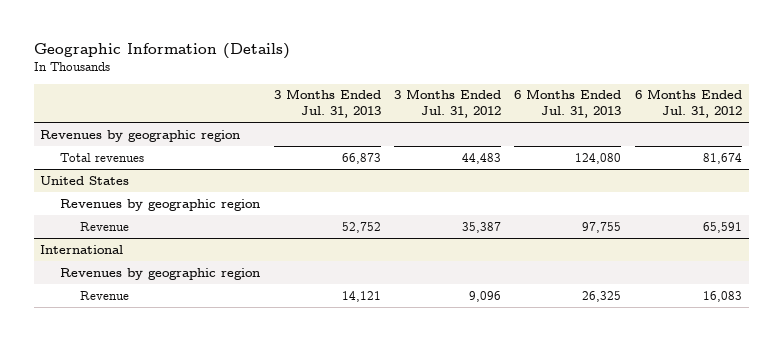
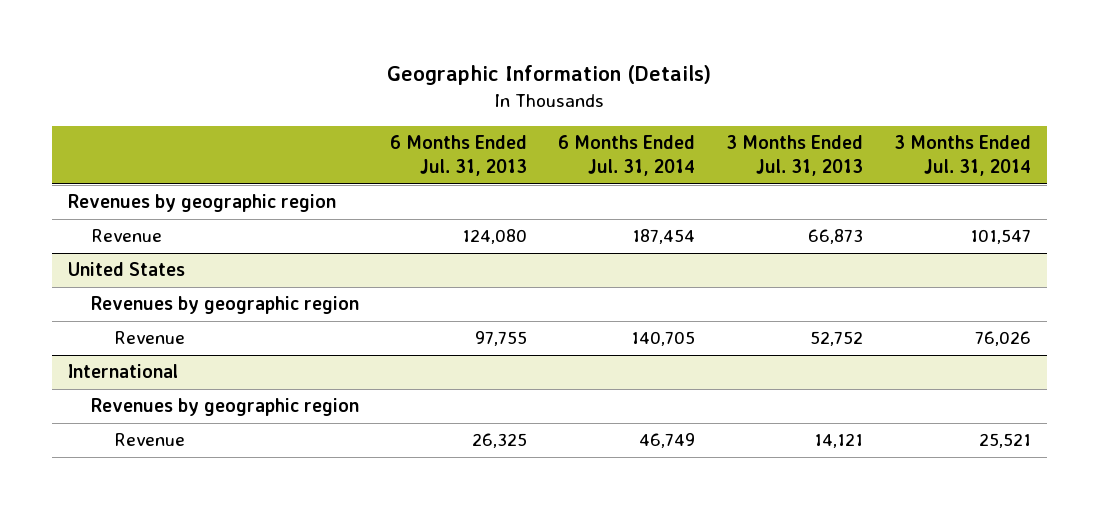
[393,89,501,119] 3 Months Ended Jul. 31, 2012 -> none
[634,89,742,119] 6 Months Ended Jul. 31, 2012 -> none
none -> [558,134,696,176] 6 Months Ended Jul. 31, 2014
none -> [894,134,1032,176] 3 Months Ended Jul. 31, 2014
[60,152,145,162] Total revenues -> [91,229,163,243] Revenue

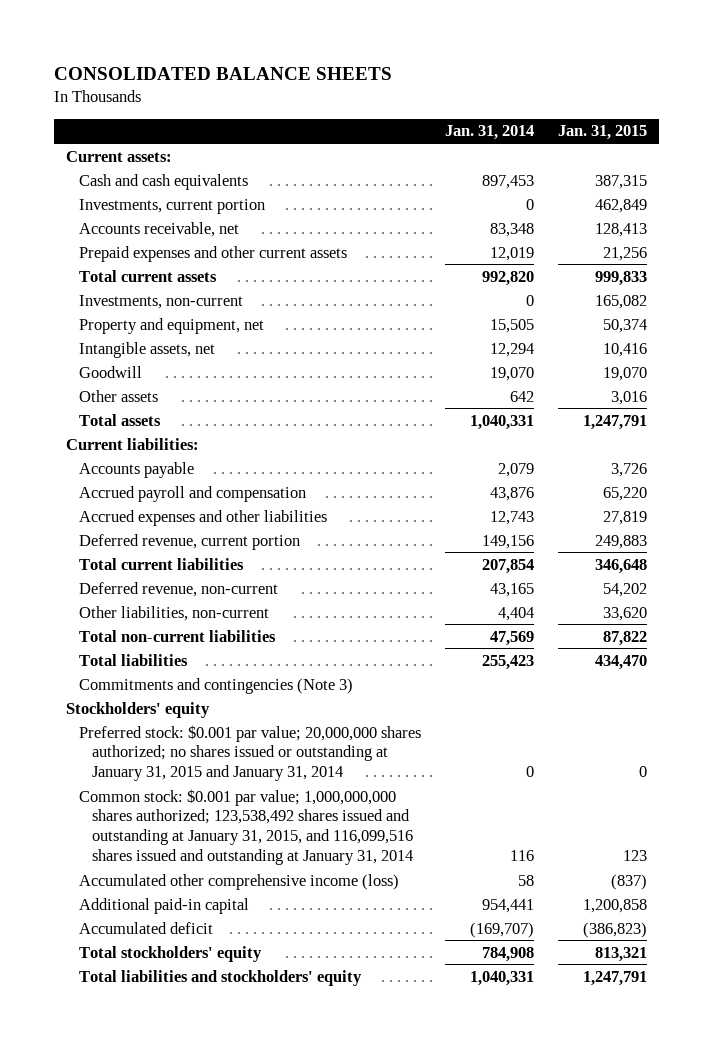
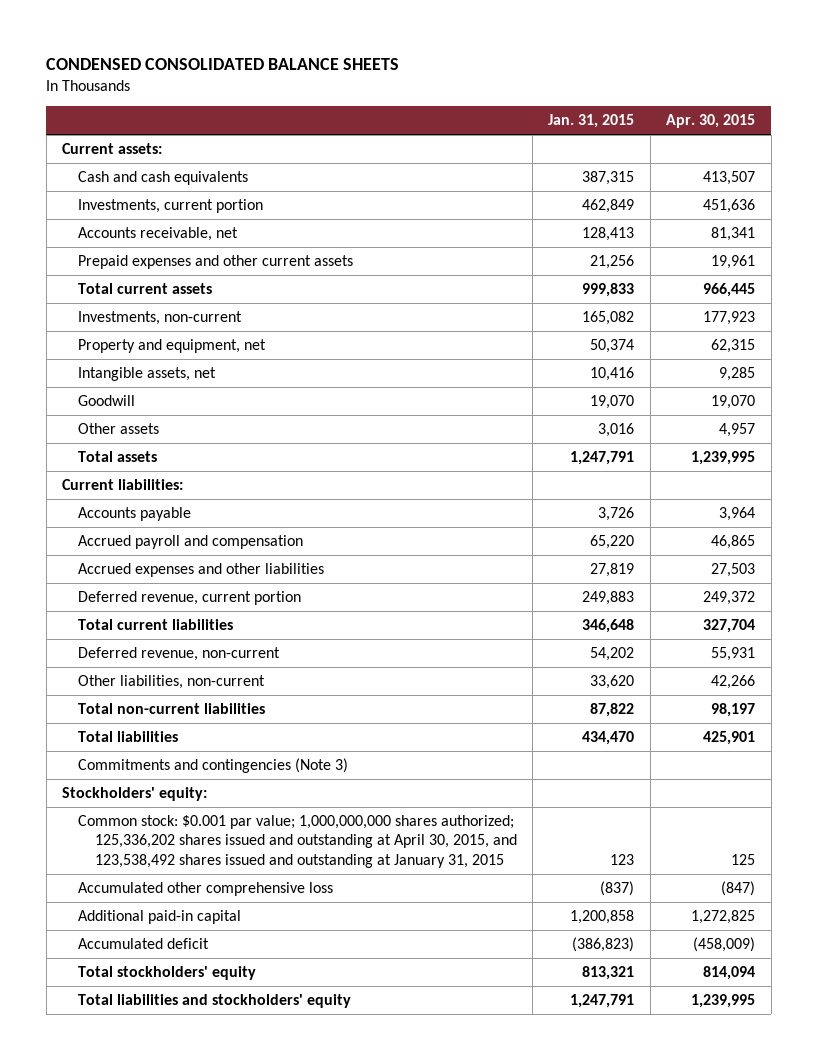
[54,66,393,80] CONSOLIDATED BALANCE SHEETS -> [46,58,400,71] CONDENSED CONSOLIDATED BALANCE SHEETS
[445,125,535,141] Jan. 31, 2014 -> none
none -> [666,114,756,129] Apr. 30, 2015
[79,724,422,782] Preferred stock: $0.001 par value; 20,000,000 shares authorized; no shares issued or outstanding at January 31, 2015 and January 31, 2014 -> none
[66,701,211,718] Stockholders' equity -> [62,786,208,801] Stockholders' equity:
[79,788,414,865] Common stock: $0.001 par value; 1,000,000,000 shares authorized; 123,538,492 shares issued and outstanding at January 31, 2015, and 116,099,516 shares issued and outstanding at January 31, 2014 -> [78,814,517,868] Common stock: $0.001 par value; 1,000,000,000 shares authorized; 125,336,202 shares issued and outstanding at April 30, 2015, and 123,538,492 shares issued and outstanding at January 31, 2015
[79,873,400,890] Accumulated other comprehensive income (loss) -> [78,881,334,896] Accumulated other comprehensive loss

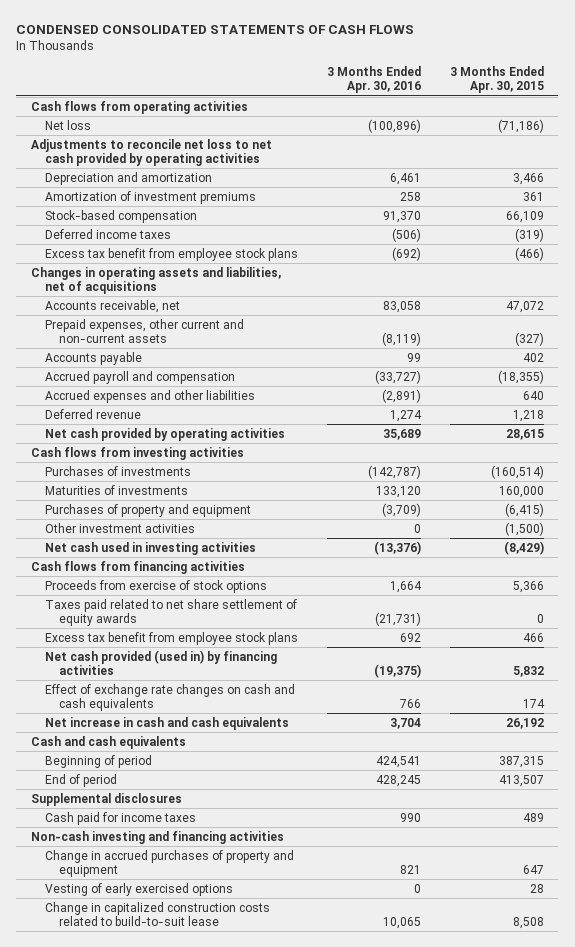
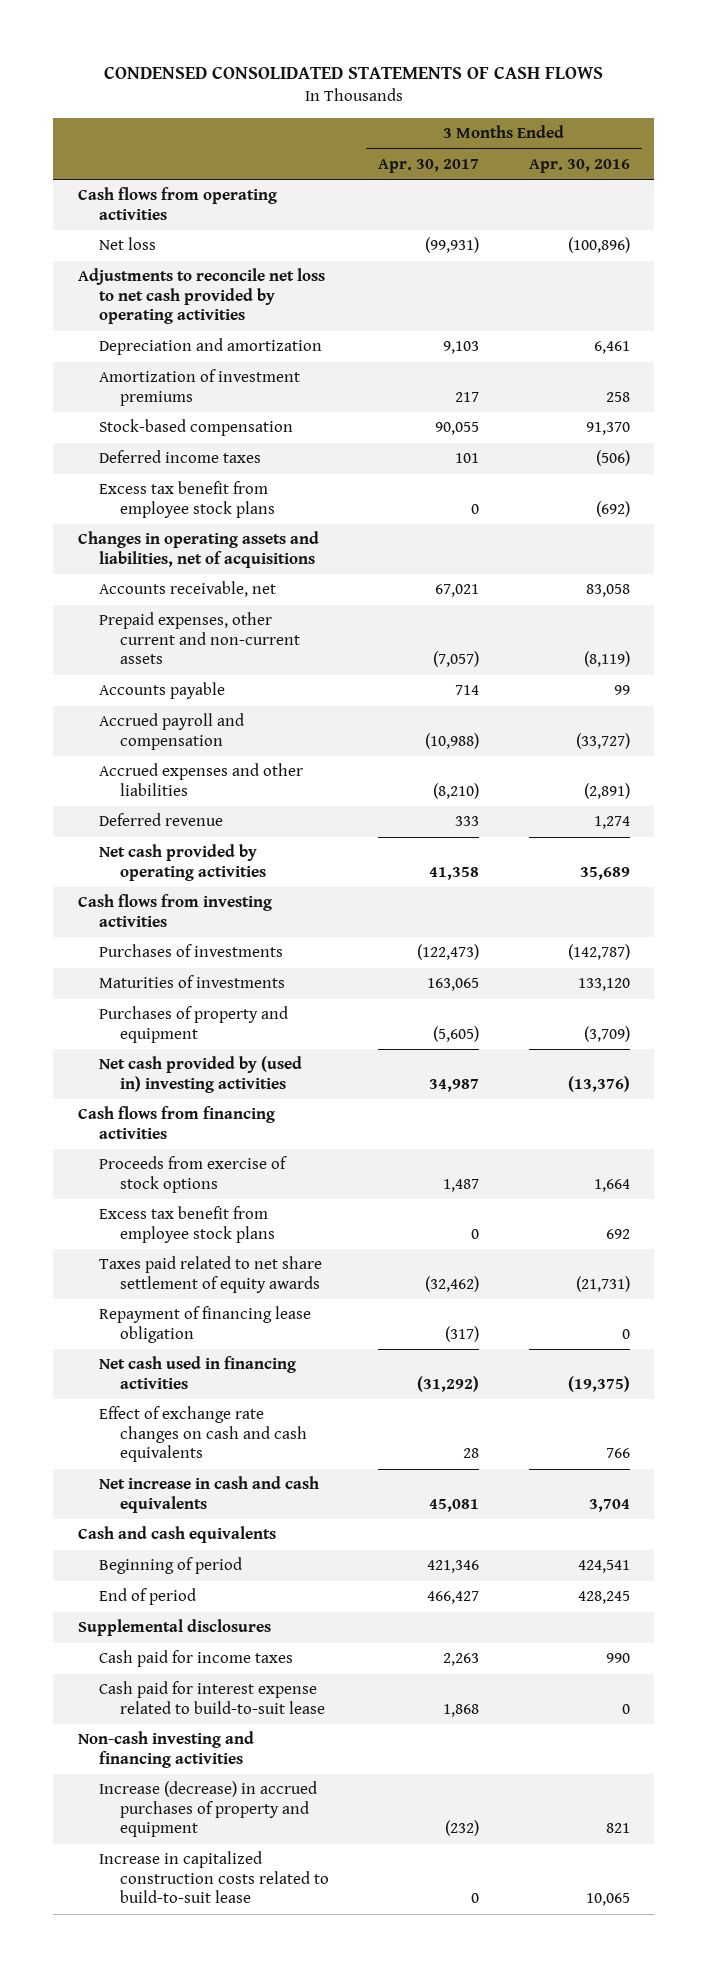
[449,65,544,94] 3 Months Ended Apr. 30, 2015 -> none
none -> [378,158,480,173] Apr. 30, 2017
[44,522,195,533] Other investment activities -> none
[44,541,256,555] Net cash used in investing activities -> [99,1056,303,1093] Net cash provided by (used in) investing activities
[44,598,297,627] Taxes paid related to net share settlement of equity awards -> [99,1256,323,1293] Taxes paid related to net share settlement of equity awards
none -> [99,1306,312,1343] Repayment of financing lease obligation
[44,649,277,676] Net cash provided (used in) by financing activities -> [99,1356,297,1389] Net cash used in financing activities
none -> [99,1681,326,1714] Cash paid for interest expense related to build-to-suit lease
[44,882,233,896] Vesting of early exercised options -> none
[44,849,294,878] Change in accrued purchases of property and equipment -> [99,1781,318,1838] Increase (decrease) in accrued purchases of property and equipment
[44,901,270,927] Change in capitalized construction costs related to build-to-suit lease -> [99,1851,330,1904] Increase in capitalized construction costs related to build-to-suit lease

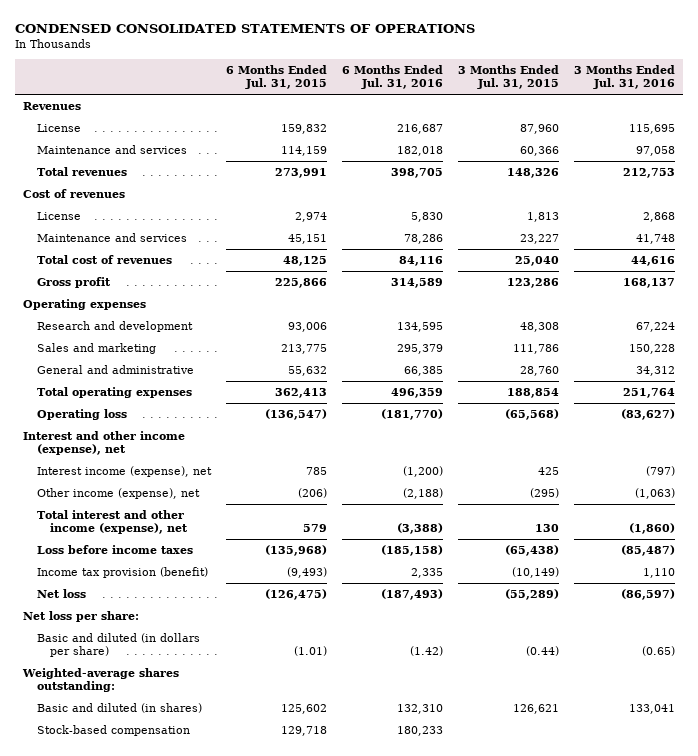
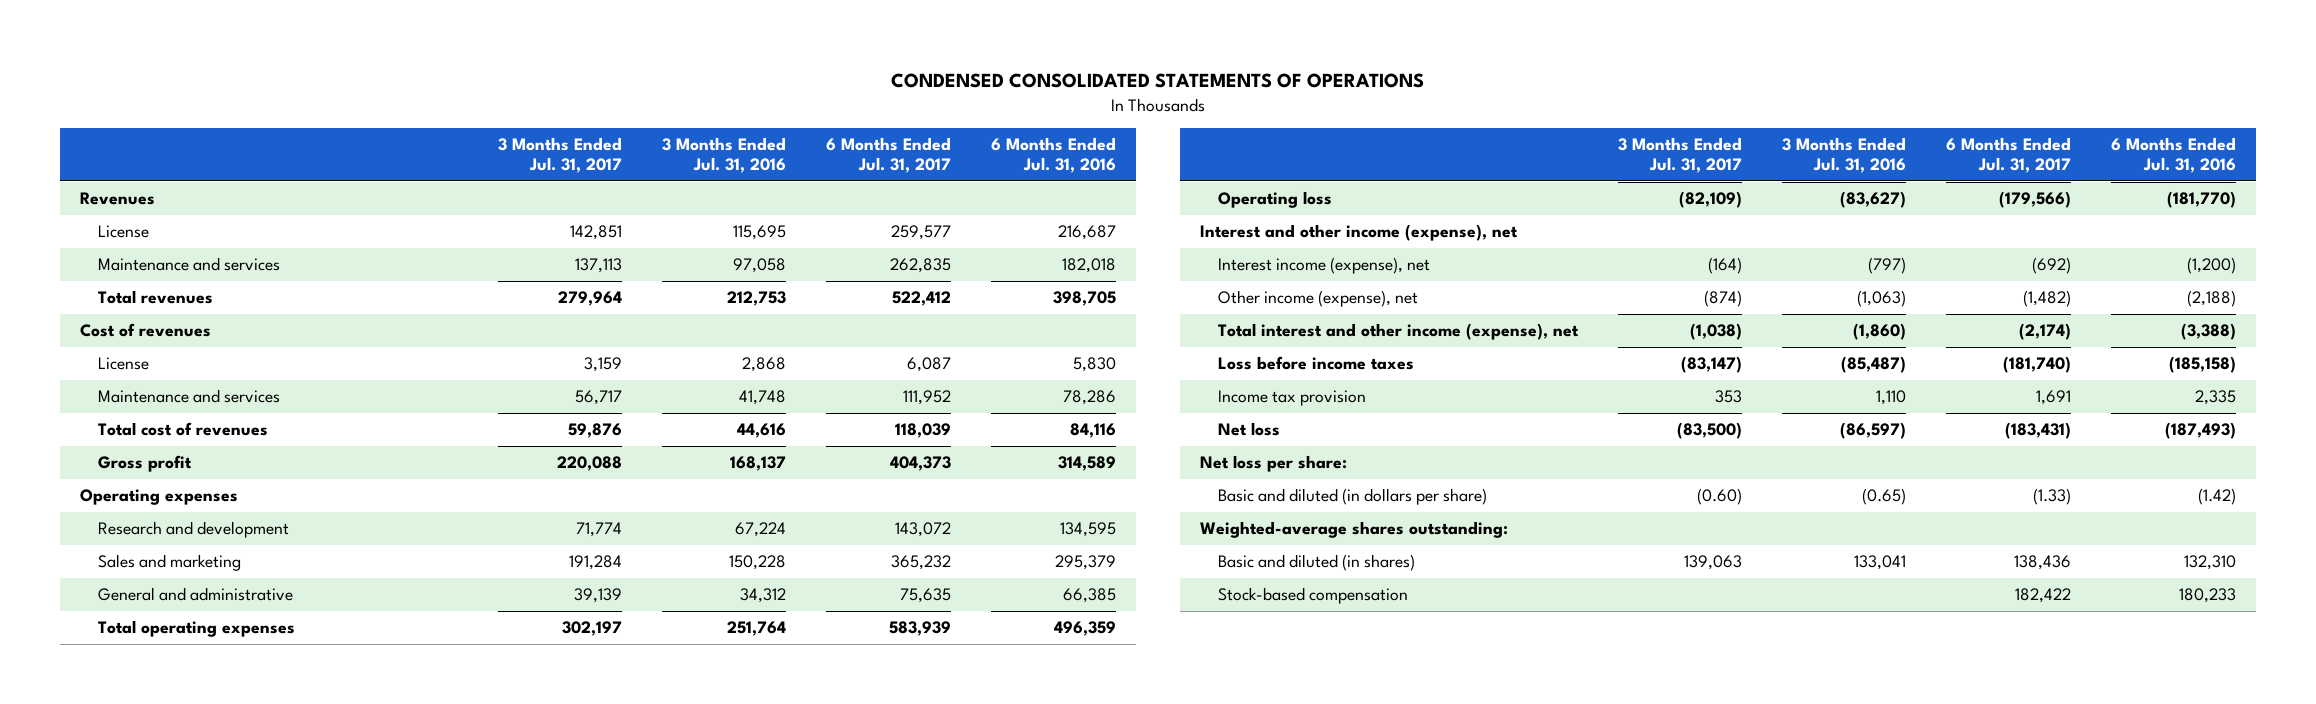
[225,65,327,90] 6 Months Ended Jul. 31, 2015 -> none
[457,65,559,90] 3 Months Ended Jul. 31, 2015 -> none
none -> [498,137,623,174] 3 Months Ended Jul. 31, 2017
none -> [826,137,952,174] 6 Months Ended Jul. 31, 2017
[36,567,208,579] Income tax provision (benefit) -> [1218,390,1367,407] Income tax provision

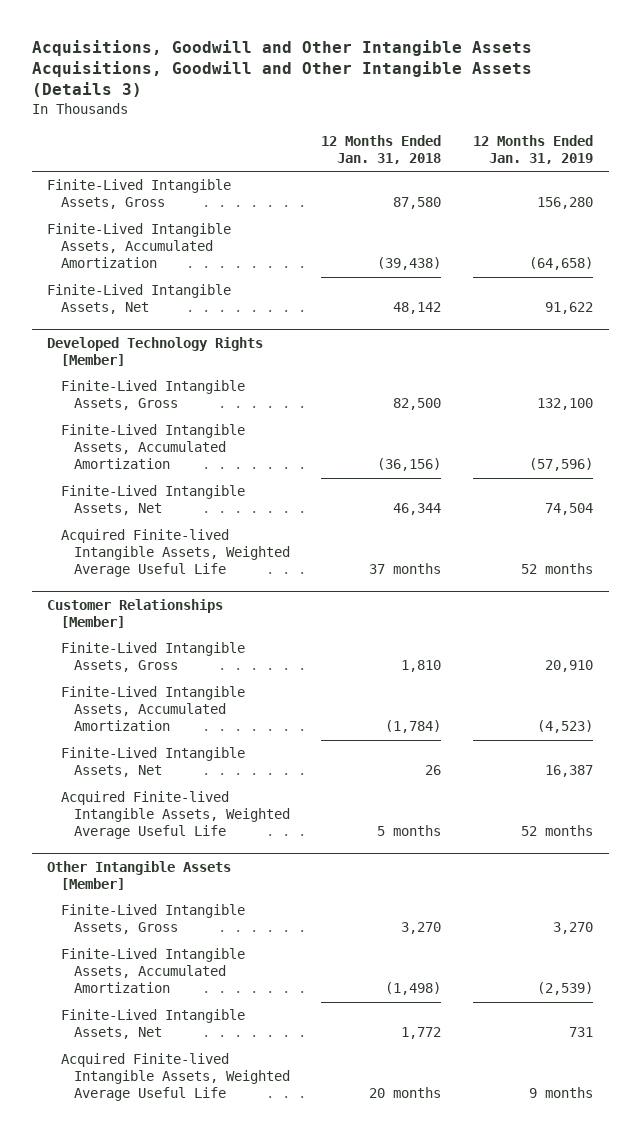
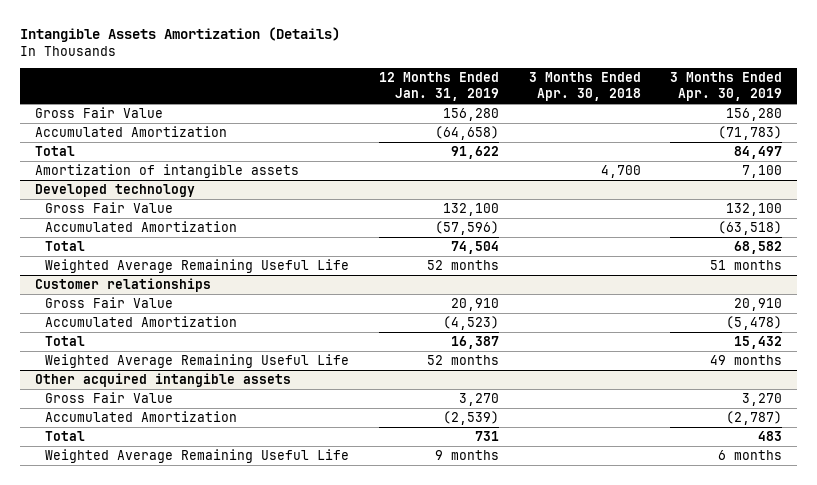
[31,39,532,98] Acquisitions, Goodwill and Other Intangible Assets Acquisitions, Goodwill and Other Intangible Assets (Details 3) -> [20,27,341,43] Intangible Assets Amortization (Details)
[321,134,442,164] 12 Months Ended Jan. 31, 2018 -> none
none -> [528,72,641,102] 3 Months Ended Apr. 30, 2018
none -> [670,72,783,102] 3 Months Ended Apr. 30, 2019
[47,179,232,210] Finite-Lived Intangible Assets, Gross -> [35,107,164,119] Gross Fair Value
[47,223,232,269] Finite-Lived Intangible Assets, Accumulated Amortization -> [35,126,228,138] Accumulated Amortization
[47,284,232,315] Finite-Lived Intangible Assets, Net -> [35,146,76,157] Total
none -> [35,164,300,179] Amortization of intangible assets
[47,336,264,366] Developed Technology Rights [Member] -> [35,184,196,198] Developed technology
[60,380,245,411] Finite-Lived Intangible Assets, Gross -> [45,202,174,214] Gross Fair Value
[60,424,245,470] Finite-Lived Intangible Assets, Accumulated Amortization -> [45,221,238,233] Accumulated Amortization
[60,485,245,516] Finite-Lived Intangible Assets, Net -> [45,241,86,252] Total
[60,529,290,578] Acquired Finite-lived Intangible Assets, Weighted Average Useful Life -> [45,259,350,274] Weighted Average Remaining Useful Life
[47,598,224,628] Customer Relationships [Member] -> [35,278,212,293] Customer relationships
[60,642,245,673] Finite-Lived Intangible Assets, Gross -> [45,297,174,309] Gross Fair Value
[60,686,245,732] Finite-Lived Intangible Assets, Accumulated Amortization -> [45,316,238,328] Accumulated Amortization
[60,747,245,778] Finite-Lived Intangible Assets, Net -> [45,336,86,347] Total
[60,791,290,840] Acquired Finite-lived Intangible Assets, Weighted Average Useful Life -> [45,354,350,369] Weighted Average Remaining Useful Life
[47,860,232,890] Other Intangible Assets [Member] -> [35,373,292,388] Other acquired intangible assets
[60,904,245,935] Finite-Lived Intangible Assets, Gross -> [45,392,174,404] Gross Fair Value
[60,948,245,994] Finite-Lived Intangible Assets, Accumulated Amortization -> [45,411,238,423] Accumulated Amortization
[60,1009,245,1040] Finite-Lived Intangible Assets, Net -> [45,431,86,442] Total
[60,1053,290,1102] Acquired Finite-lived Intangible Assets, Weighted Average Useful Life -> [45,449,350,464] Weighted Average Remaining Useful Life

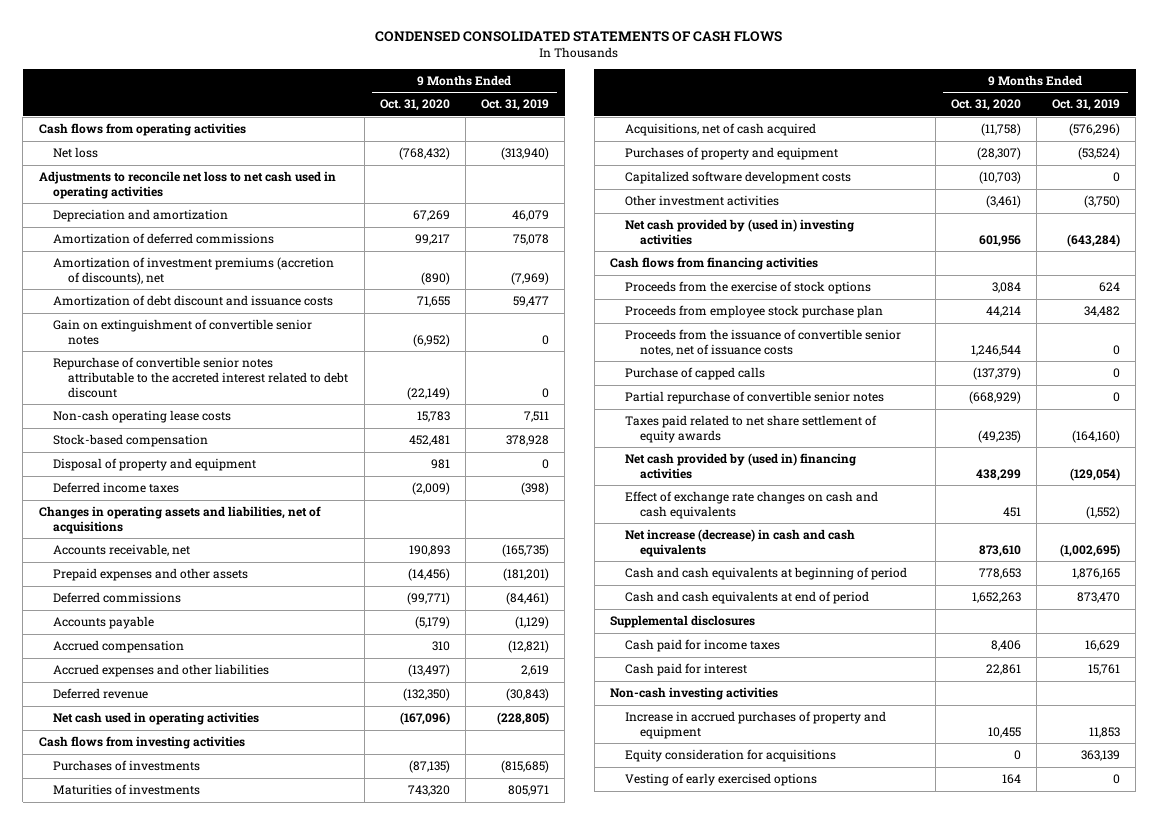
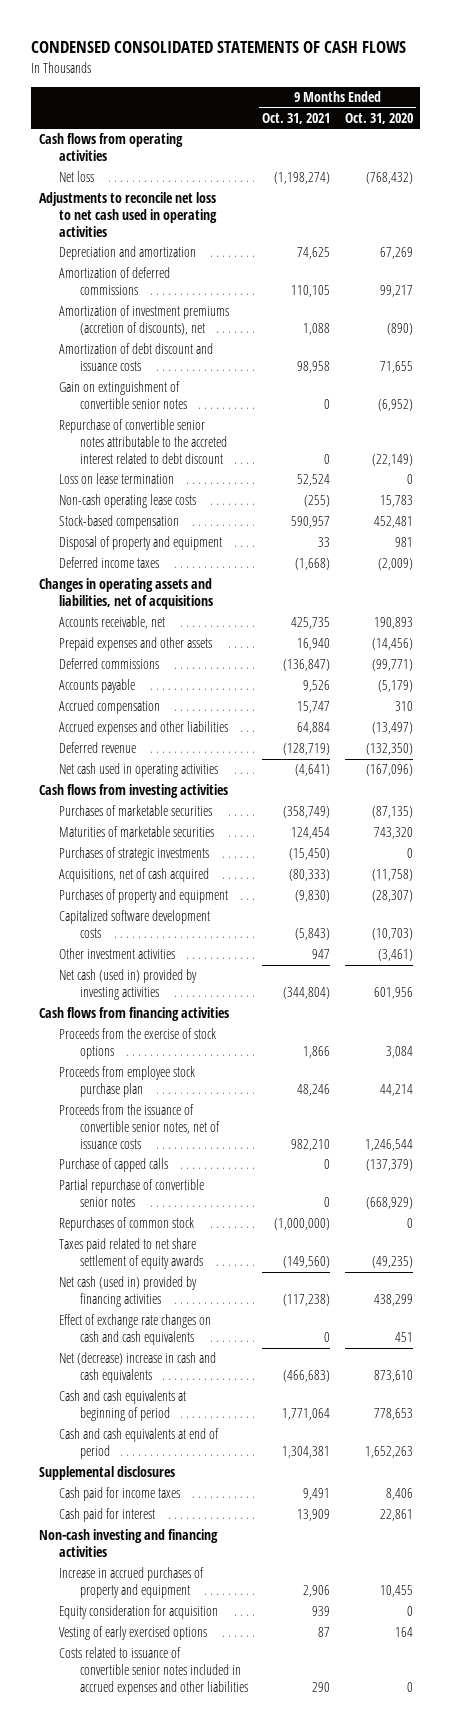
[480,99,549,112] Oct. 31, 2019 -> none
none -> [262,112,331,124] Oct. 31, 2021
none -> [59,473,175,485] Loss on lease termination
[53,760,201,772] Purchases of investments -> [59,805,213,817] Purchases of marketable securities
[53,784,201,796] Maturities of investments -> [59,826,215,838] Maturities of marketable securities
none -> [59,847,210,862] Purchases of strategic investments
[624,219,854,245] Net cash provided by (used in) investing activities -> [59,969,198,1001] Net cash (used in) provided by investing activities
none -> [59,1217,195,1232] Repurchases of common stock
[624,453,856,479] Net cash provided by (used in) financing activities -> [59,1276,198,1308] Net cash (used in) provided by financing activities
[624,529,855,557] Net increase (decrease) in cash and cash equivalents -> [59,1352,217,1384] Net (decrease) increase in cash and cash equivalents
[609,687,778,701] Non-cash investing activities -> [38,1529,218,1558] Non-cash investing and financing activities
[624,749,836,763] Equity consideration for acquisitions -> [59,1605,219,1620] Equity consideration for acquisition
none -> [59,1647,248,1695] Costs related to issuance of convertible senior notes included in accrued expenses and other liabilities

